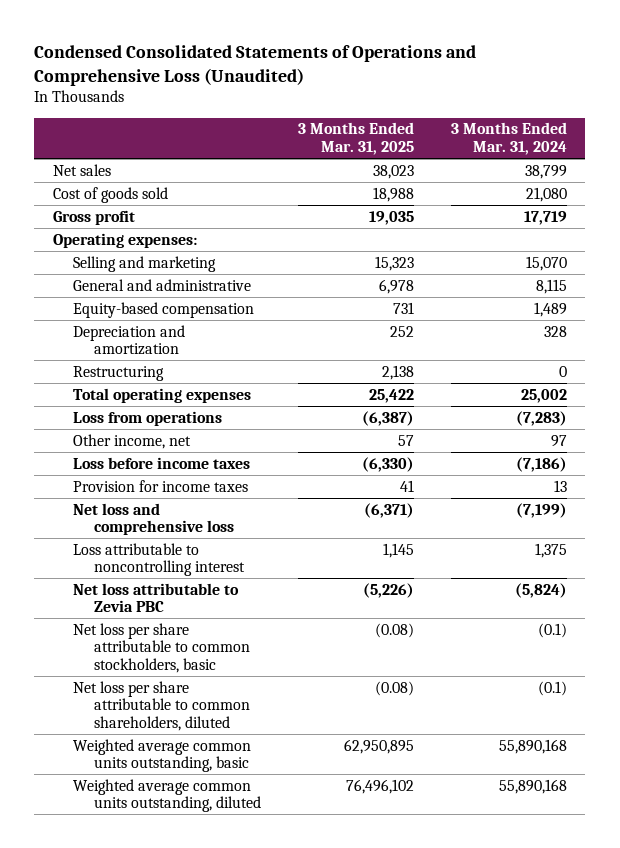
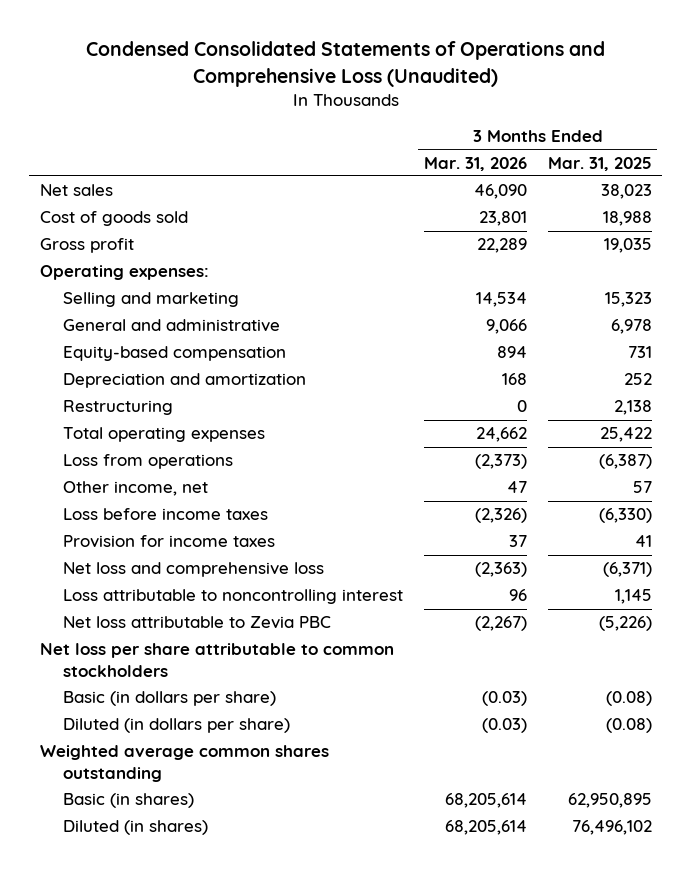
[450,122,567,156] 3 Months Ended Mar. 31, 2024 -> none
none -> [423,156,527,171] Mar. 31, 2026
none -> [39,643,394,677] Net loss per share attributable to common stockholders
[73,622,251,673] Net loss per share attributable to common stockholders, basic -> [62,691,276,707] Basic (in dollars per share)
[73,680,251,731] Net loss per share attributable to common shareholders, diluted -> [62,718,290,734] Diluted (in dollars per share)
none -> [39,745,329,782] Weighted average common shares outstanding
[73,738,252,773] Weighted average common units outstanding, basic -> [62,793,194,809] Basic (in shares)
[73,778,262,813] Weighted average common units outstanding, diluted -> [62,820,208,836] Diluted (in shares)

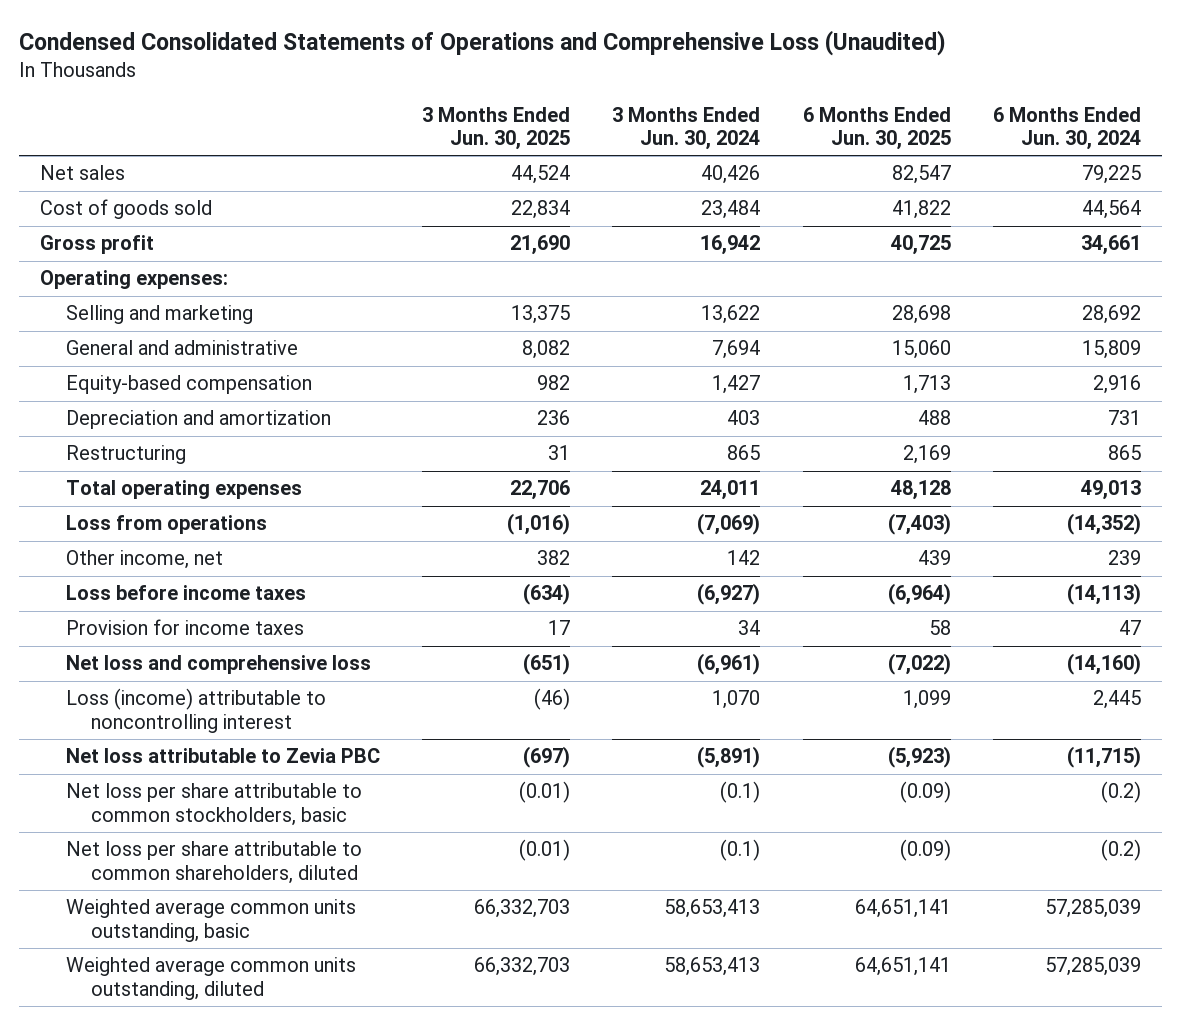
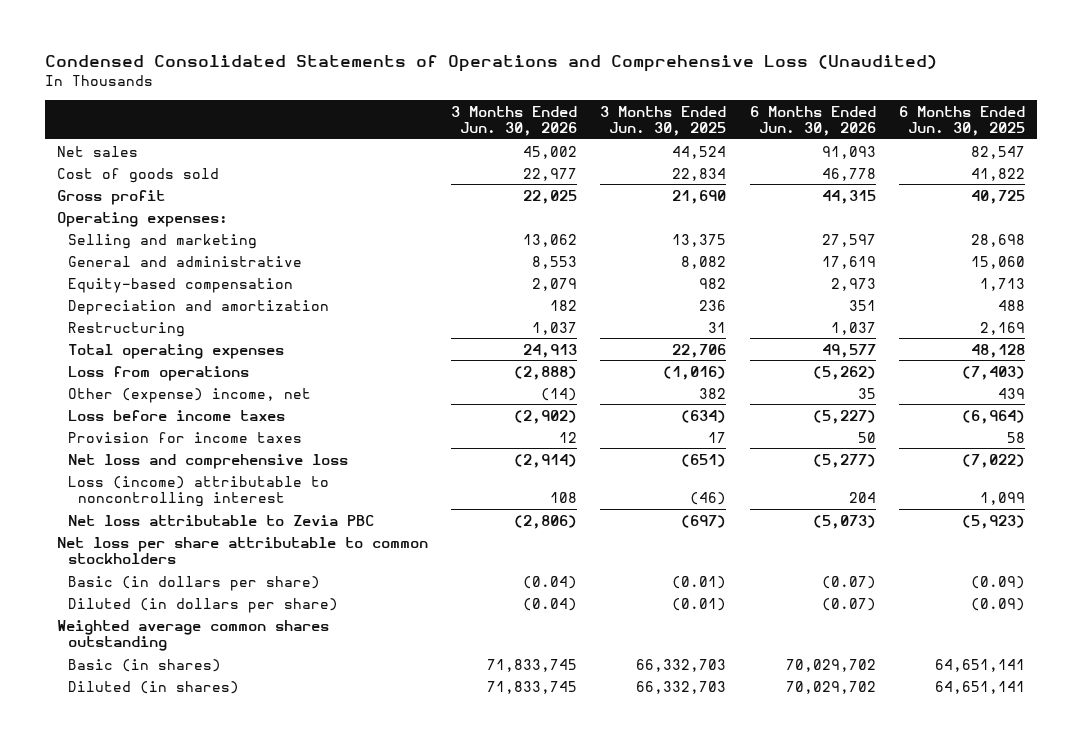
[612,106,761,150] 3 Months Ended Jun. 30, 2024 -> none
[992,106,1141,150] 6 Months Ended Jun. 30, 2024 -> none
none -> [451,105,578,137] 3 Months Ended Jun. 30, 2026
none -> [749,105,876,137] 6 Months Ended Jun. 30, 2026
[65,550,223,570] Other income, net -> [67,387,311,403] Other (expense) income, net
none -> [56,536,428,565] Net loss per share attributable to common stockholders
[65,783,362,826] Net loss per share attributable to common stockholders, basic -> [67,575,320,591] Basic (in dollars per share)
[65,841,362,884] Net loss per share attributable to common shareholders, diluted -> [67,597,338,613] Diluted (in dollars per share)
none -> [56,619,329,652] Weighted average common shares outstanding
[65,899,356,942] Weighted average common units outstanding, basic -> [67,658,221,672] Basic (in shares)
[65,957,356,1000] Weighted average common units outstanding, diluted -> [67,680,239,694] Diluted (in shares)

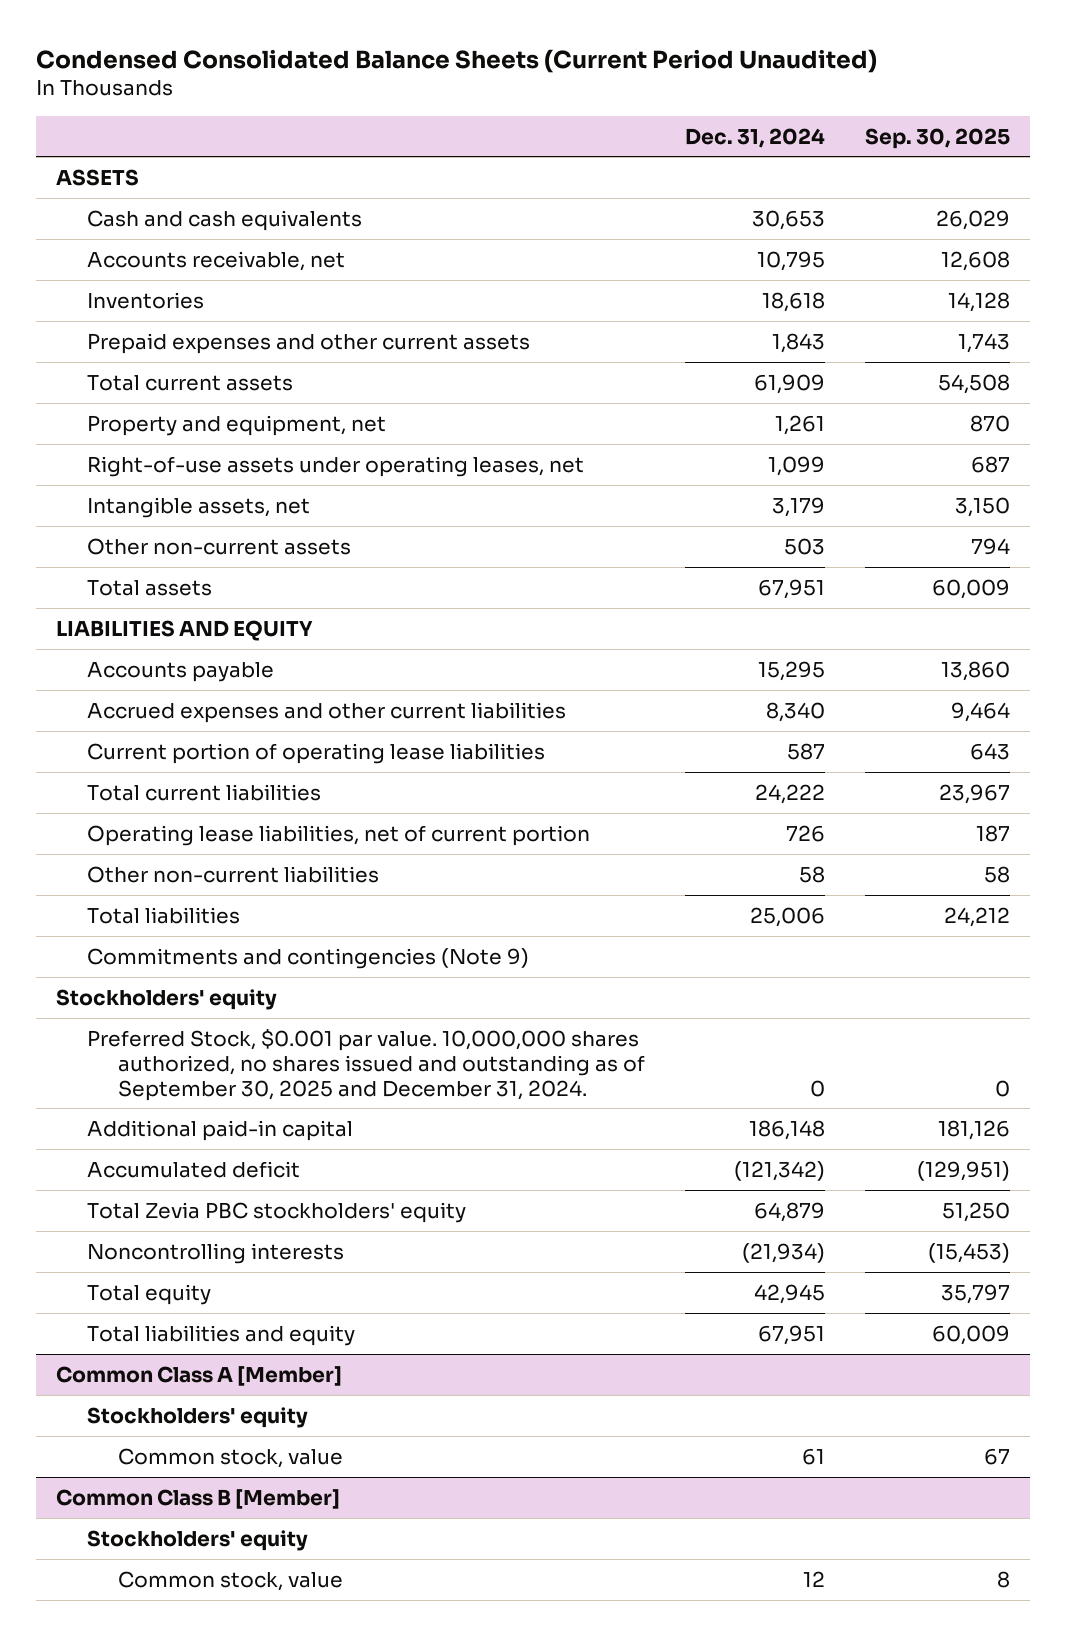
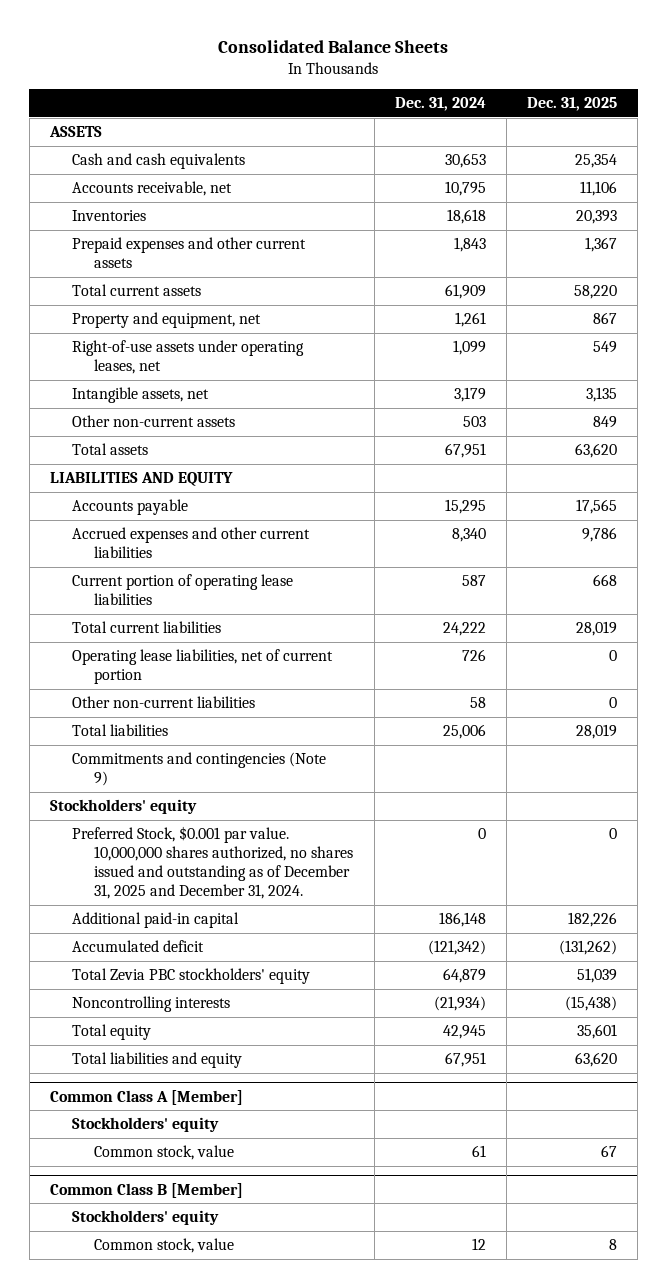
[36,49,878,74] Condensed Consolidated Balance Sheets (Current Period Unaudited) -> [218,39,449,53] Consolidated Balance Sheets
[864,127,1010,149] Sep. 30, 2025 -> none
none -> [526,97,617,112] Dec. 31, 2025
[87,1028,646,1101] Preferred Stock, $0.001 par value. 10,000,000 shares authorized, no shares issued and outstanding as of September 30, 2025 and December 31, 2024. -> [72,826,354,900] Preferred Stock, $0.001 par value. 10,000,000 shares authorized, no shares issued and outstanding as of December 31, 2025 and December 31, 2024.

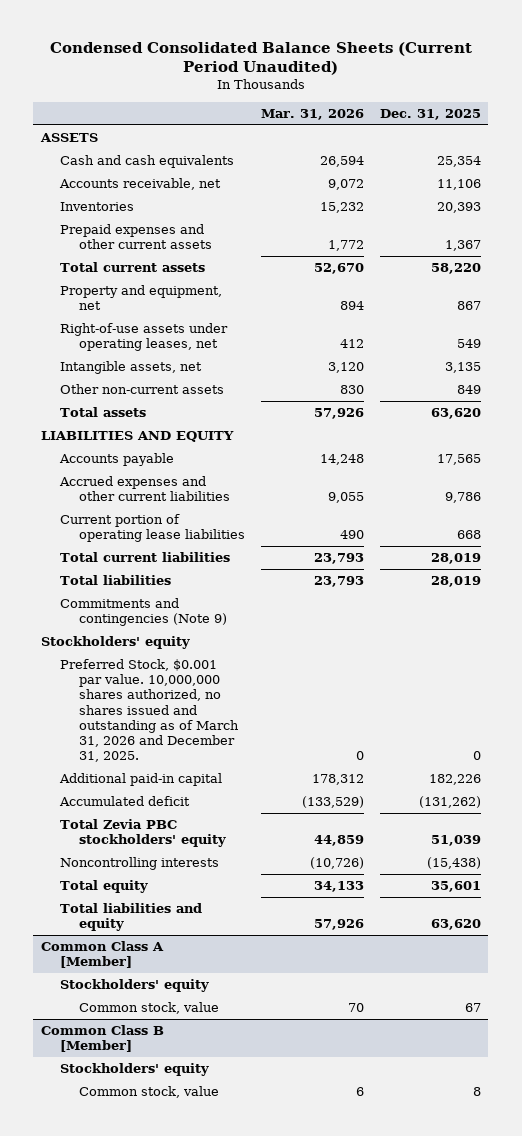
[218,39,449,53] Consolidated Balance Sheets -> [49,41,472,76] Condensed Consolidated Balance Sheets (Current Period Unaudited)
[394,97,486,112] Dec. 31, 2024 -> none
none -> [260,108,364,120] Mar. 31, 2026
[72,649,334,685] Operating lease liabilities, net of current portion -> none
[72,696,256,709] Other non-current liabilities -> none
[72,826,354,900] Preferred Stock, $0.001 par value. 10,000,000 shares authorized, no shares issued and outstanding as of December 31, 2025 and December 31, 2024. -> [60,659,240,762] Preferred Stock, $0.001 par value. 10,000,000 shares authorized, no shares issued and outstanding as of March 31, 2026 and December 31, 2025.

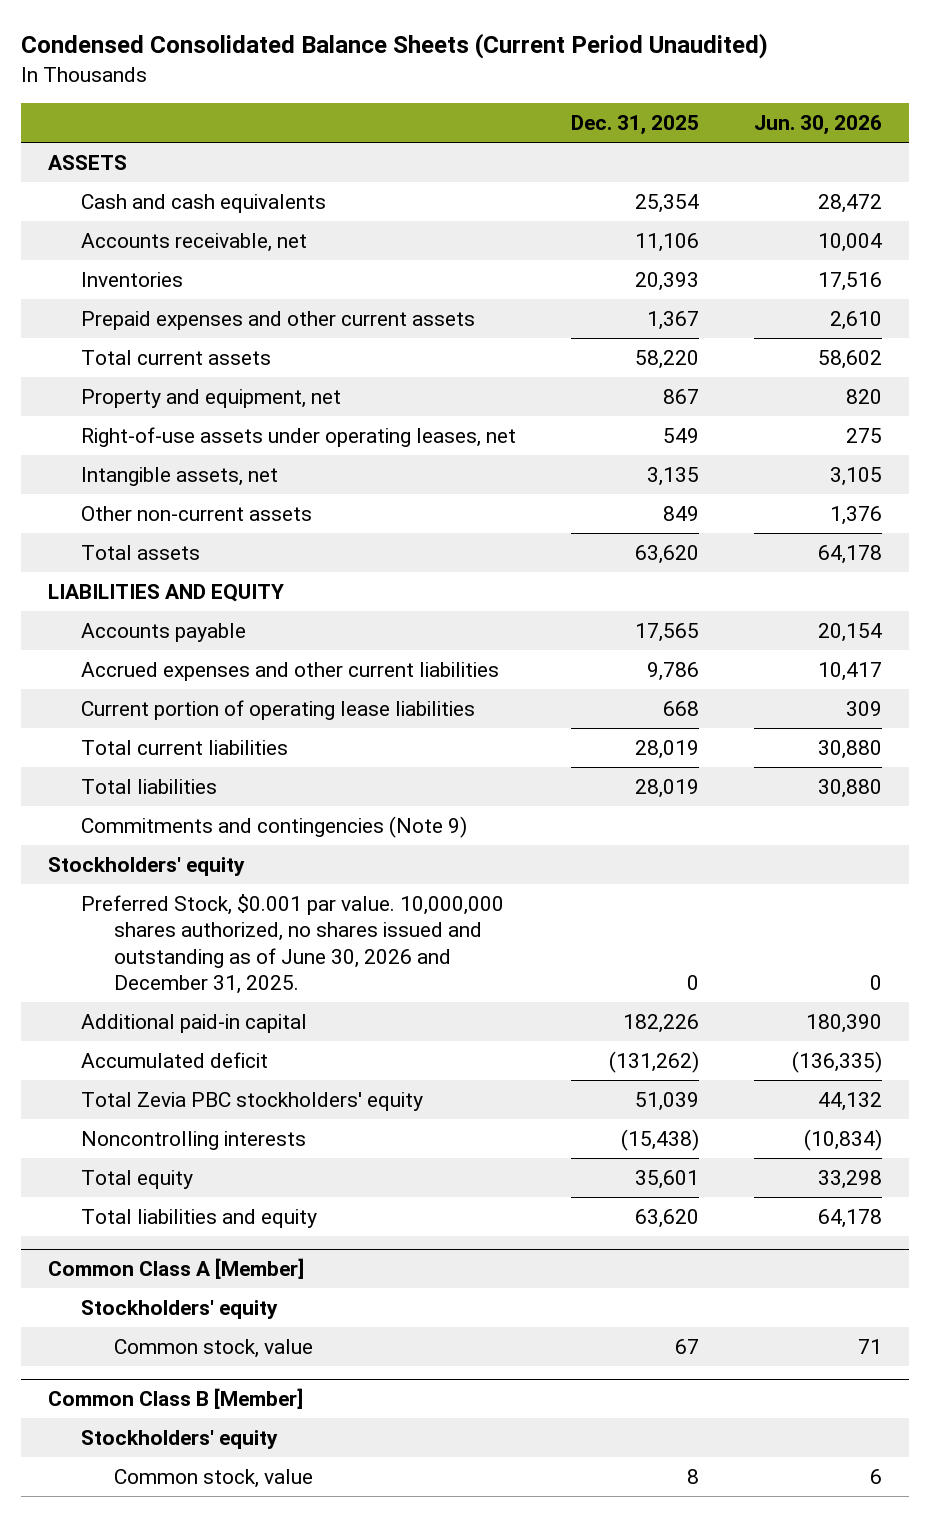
[260,108,364,120] Mar. 31, 2026 -> none
none -> [753,114,882,135] Jun. 30, 2026
[60,659,240,762] Preferred Stock, $0.001 par value. 10,000,000 shares authorized, no shares issued and outstanding as of March 31, 2026 and December 31, 2025. -> [81,894,505,994] Preferred Stock, $0.001 par value. 10,000,000 shares authorized, no shares issued and outstanding as of June 30, 2026 and December 31, 2025.

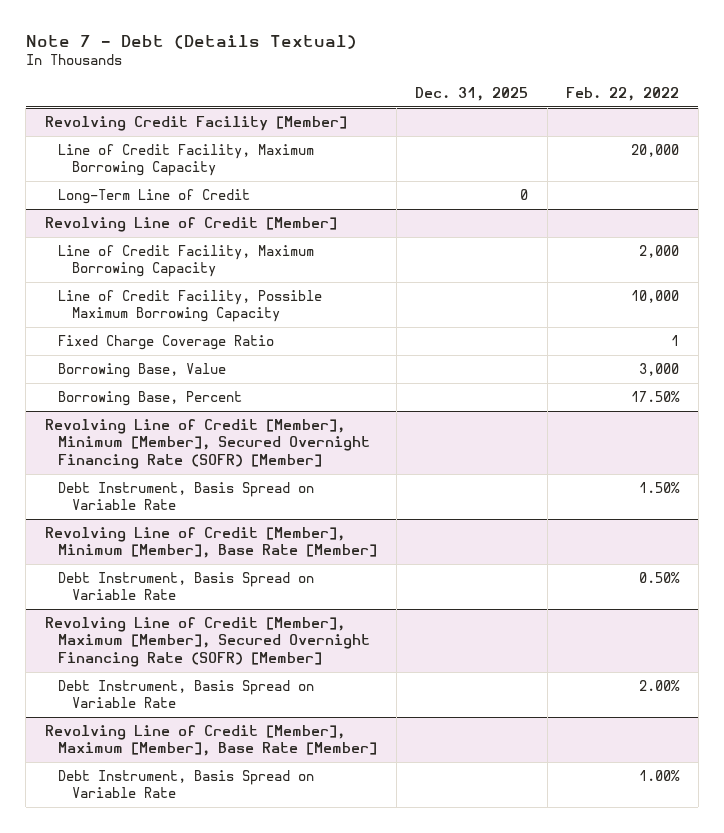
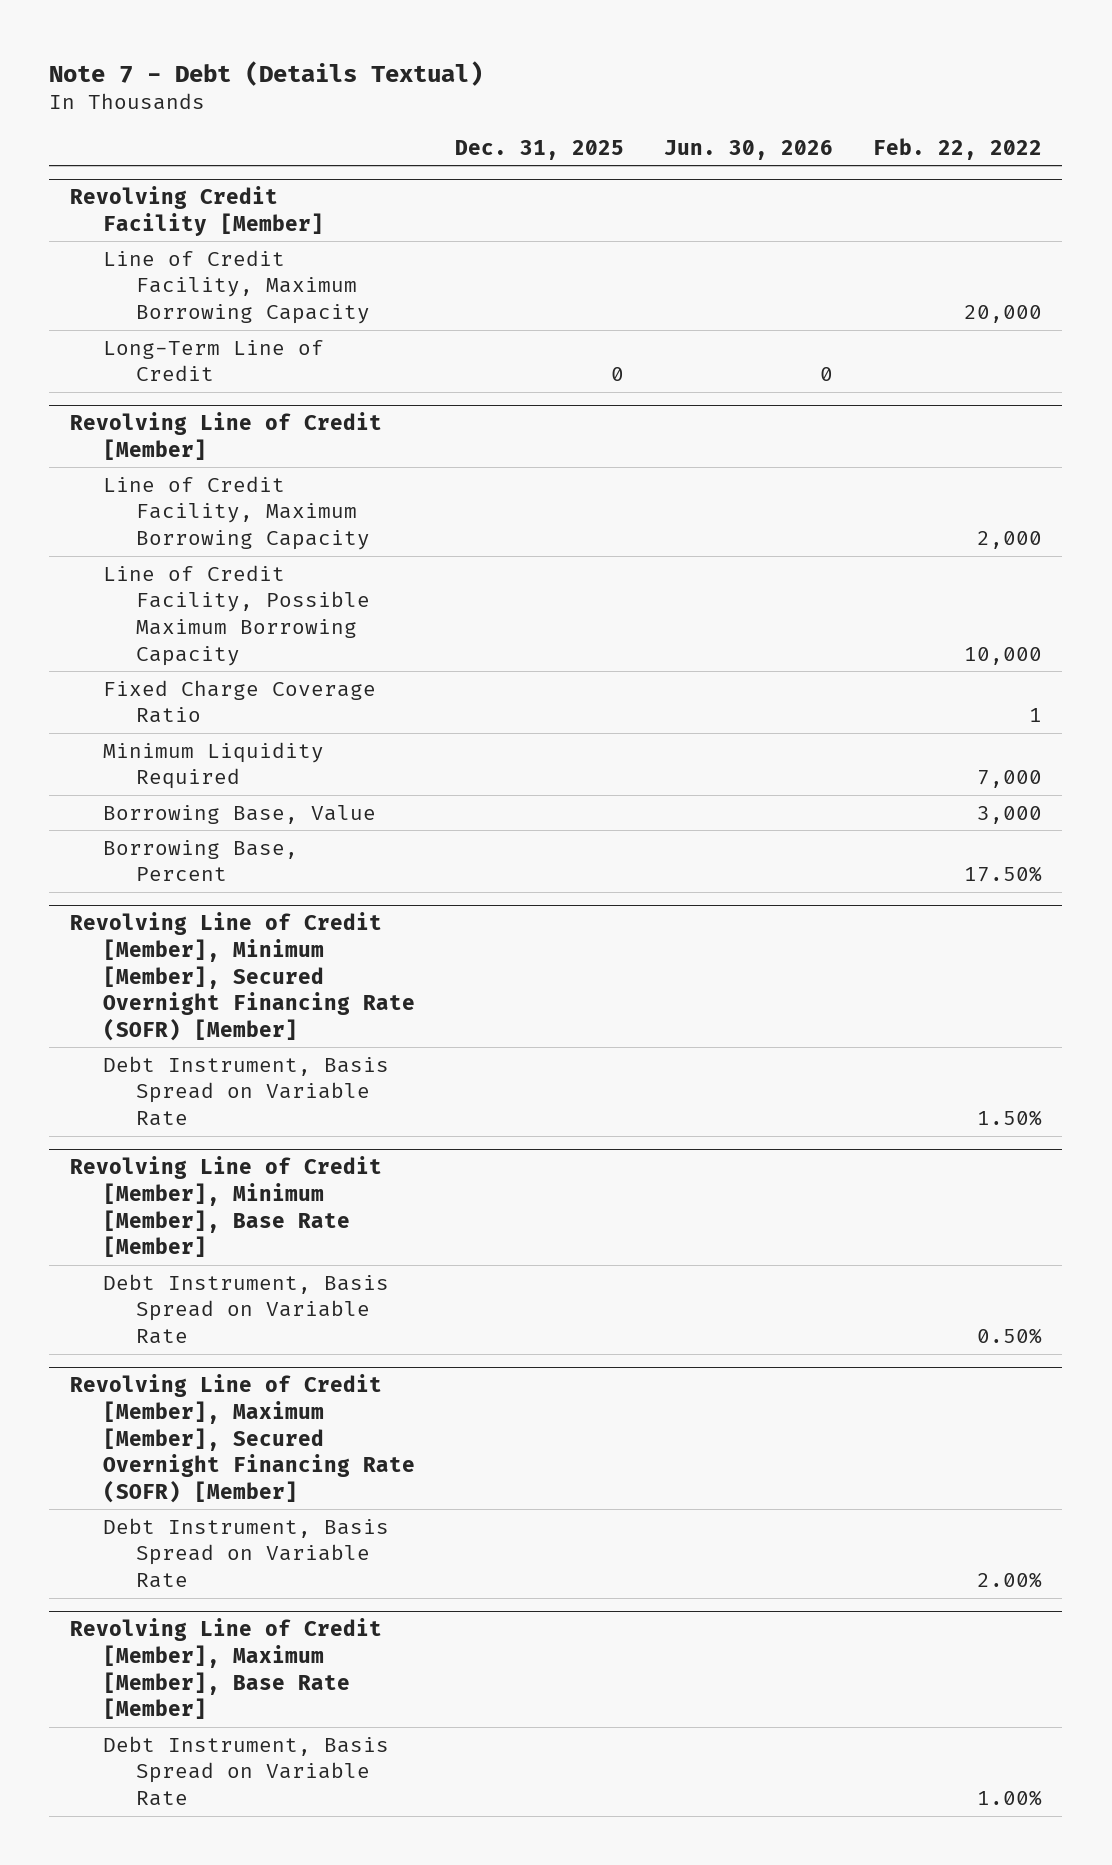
none -> [664,139,834,160] Jun. 30, 2026
none -> [102,741,324,790] Minimum Liquidity Required

